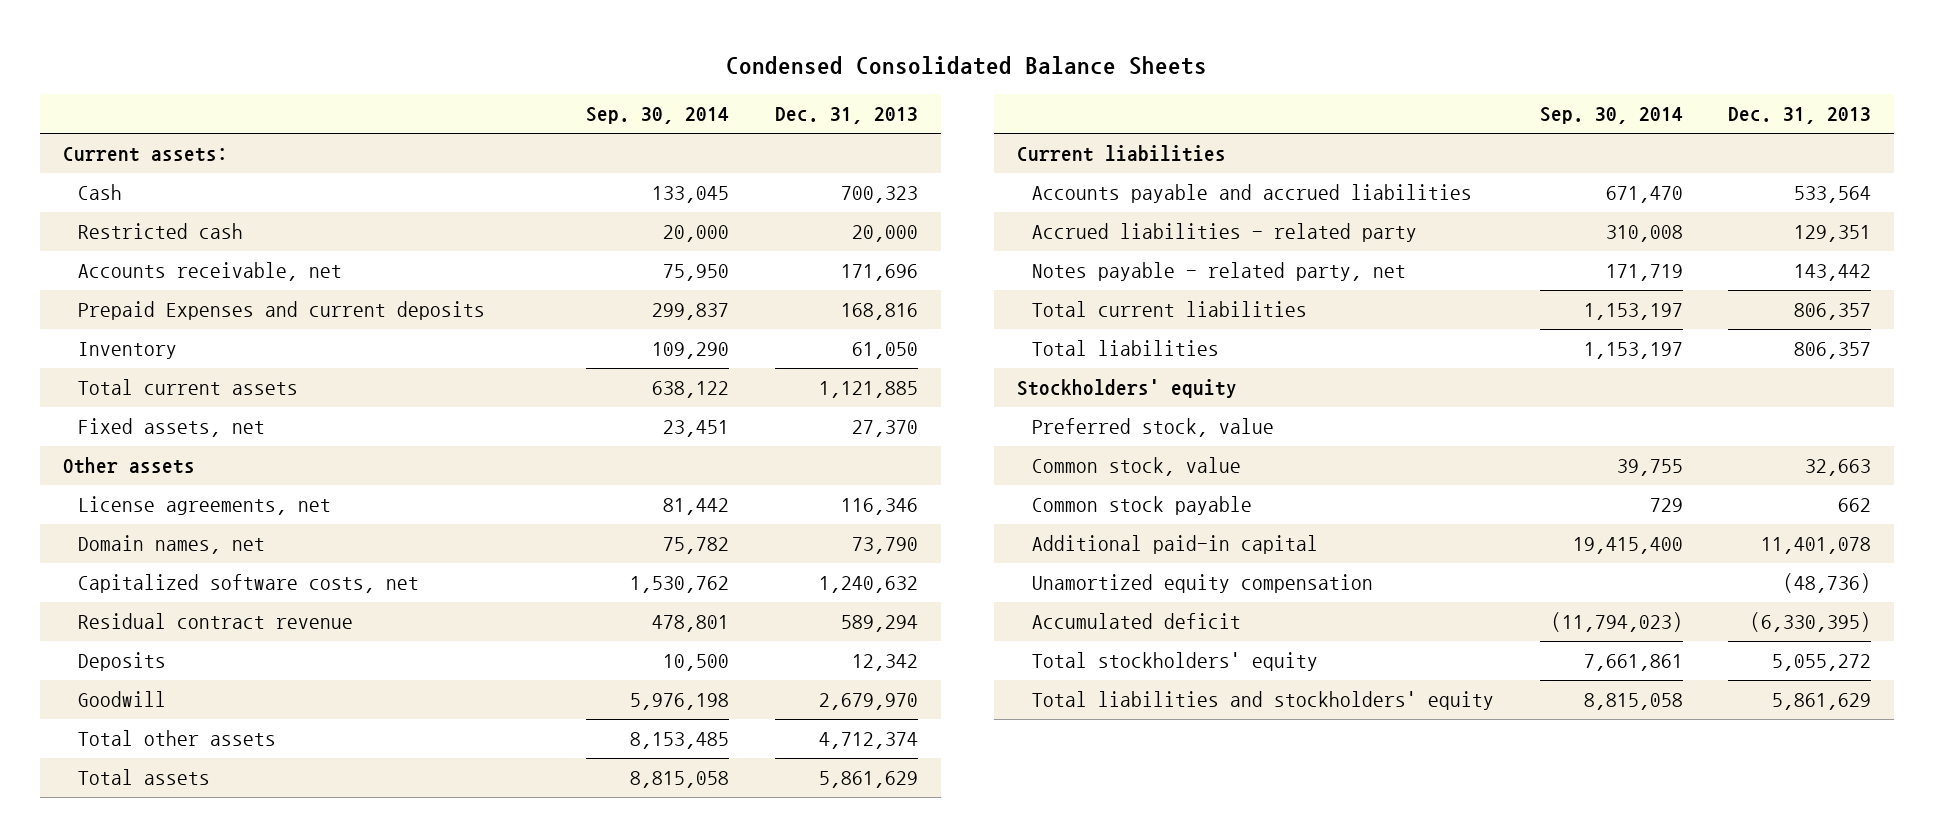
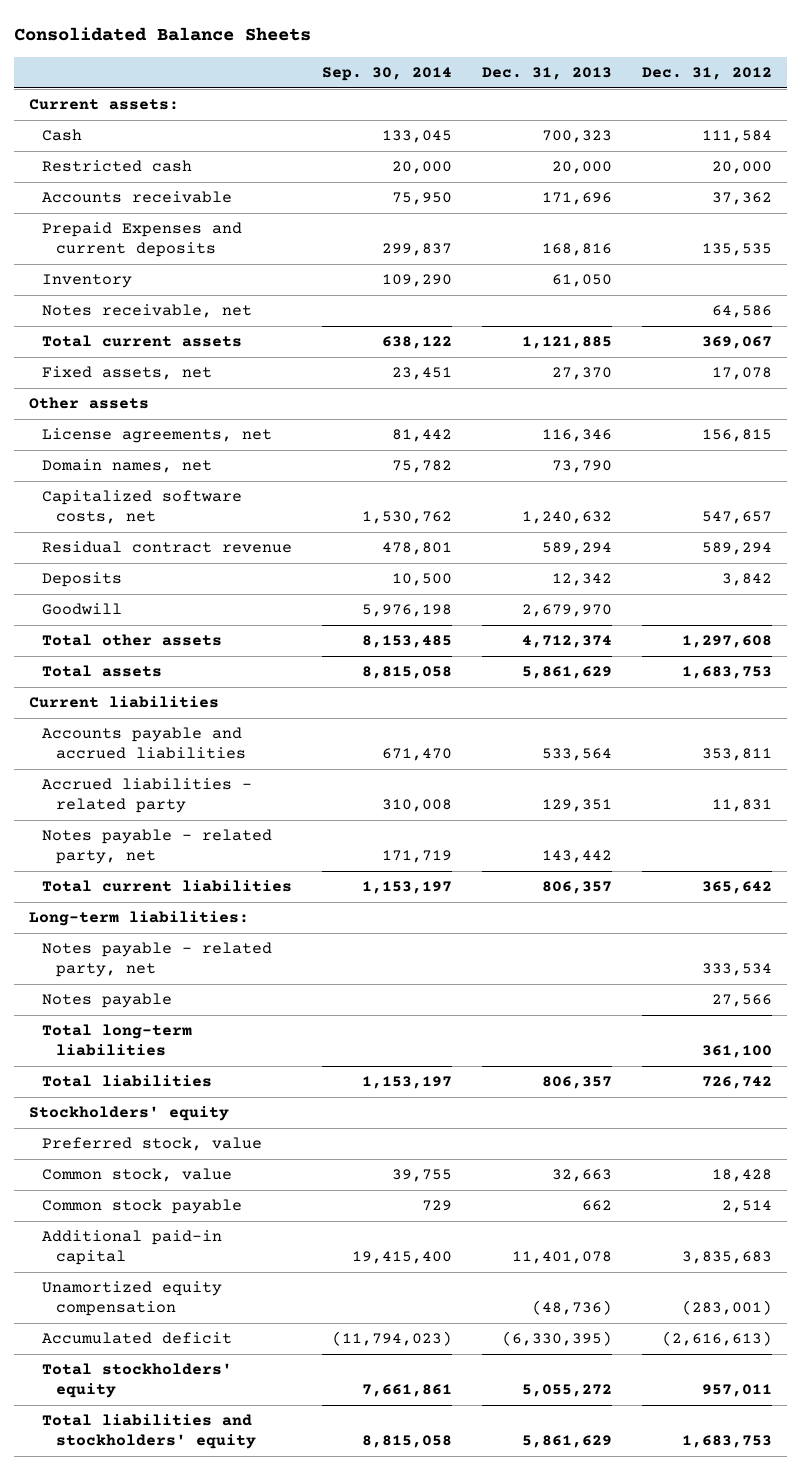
[726,55,1208,75] Condensed Consolidated Balance Sheets -> [14,27,312,42] Consolidated Balance Sheets
none -> [642,67,773,81] Dec. 31, 2012
[77,262,342,282] Accounts receivable, net -> [42,191,233,204] Accounts receivable
none -> [42,304,253,319] Notes receivable, net
none -> [29,911,250,927] Long-term liabilities:
none -> [42,942,273,978] Notes payable - related party, net
none -> [42,993,173,1009] Notes payable
none -> [42,1024,193,1057] Total long-term liabilities

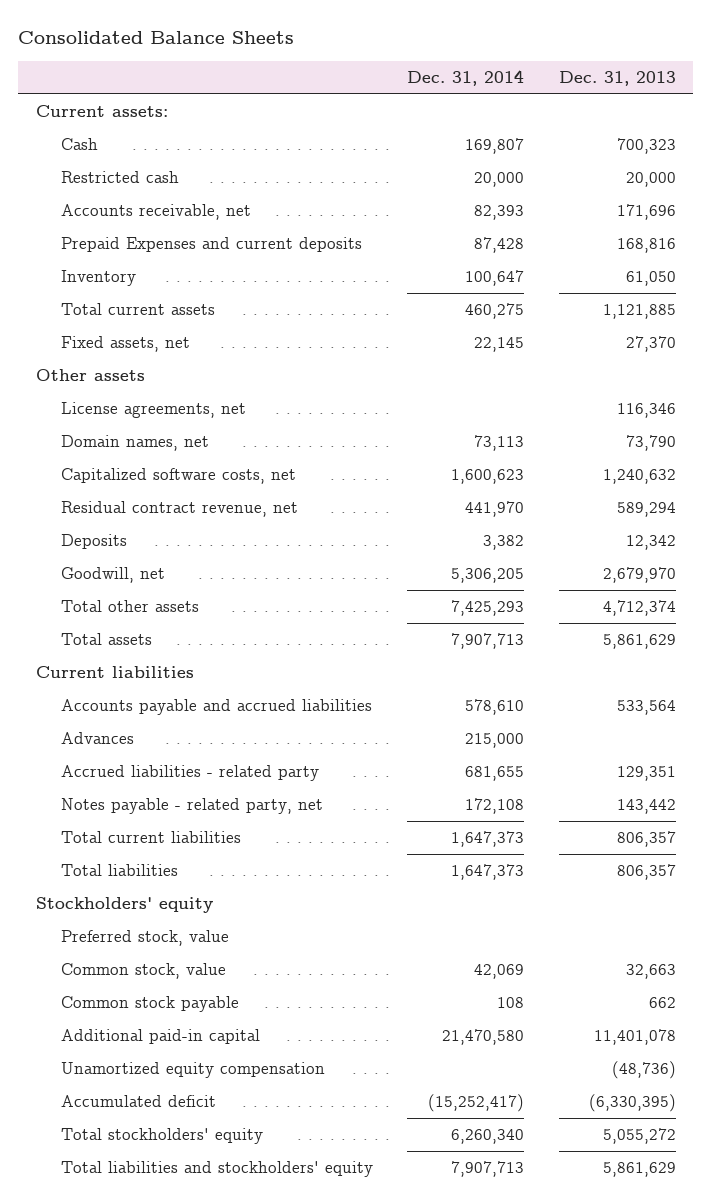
[322,67,453,82] Sep. 30, 2014 -> none
[642,67,773,81] Dec. 31, 2012 -> none
none -> [407,69,525,86] Dec. 31, 2014
[42,191,233,204] Accounts receivable -> [60,204,251,221] Accounts receivable, net
[42,304,253,319] Notes receivable, net -> none
[42,541,293,554] Residual contract revenue -> [60,501,298,518] Residual contract revenue, net
[42,603,123,616] Goodwill -> [60,567,165,584] Goodwill, net
none -> [60,732,134,745] Advances
[29,911,250,927] Long-term liabilities: -> none
[42,942,273,978] Notes payable - related party, net -> none
[42,993,173,1009] Notes payable -> none
[42,1024,193,1057] Total long-term liabilities -> none

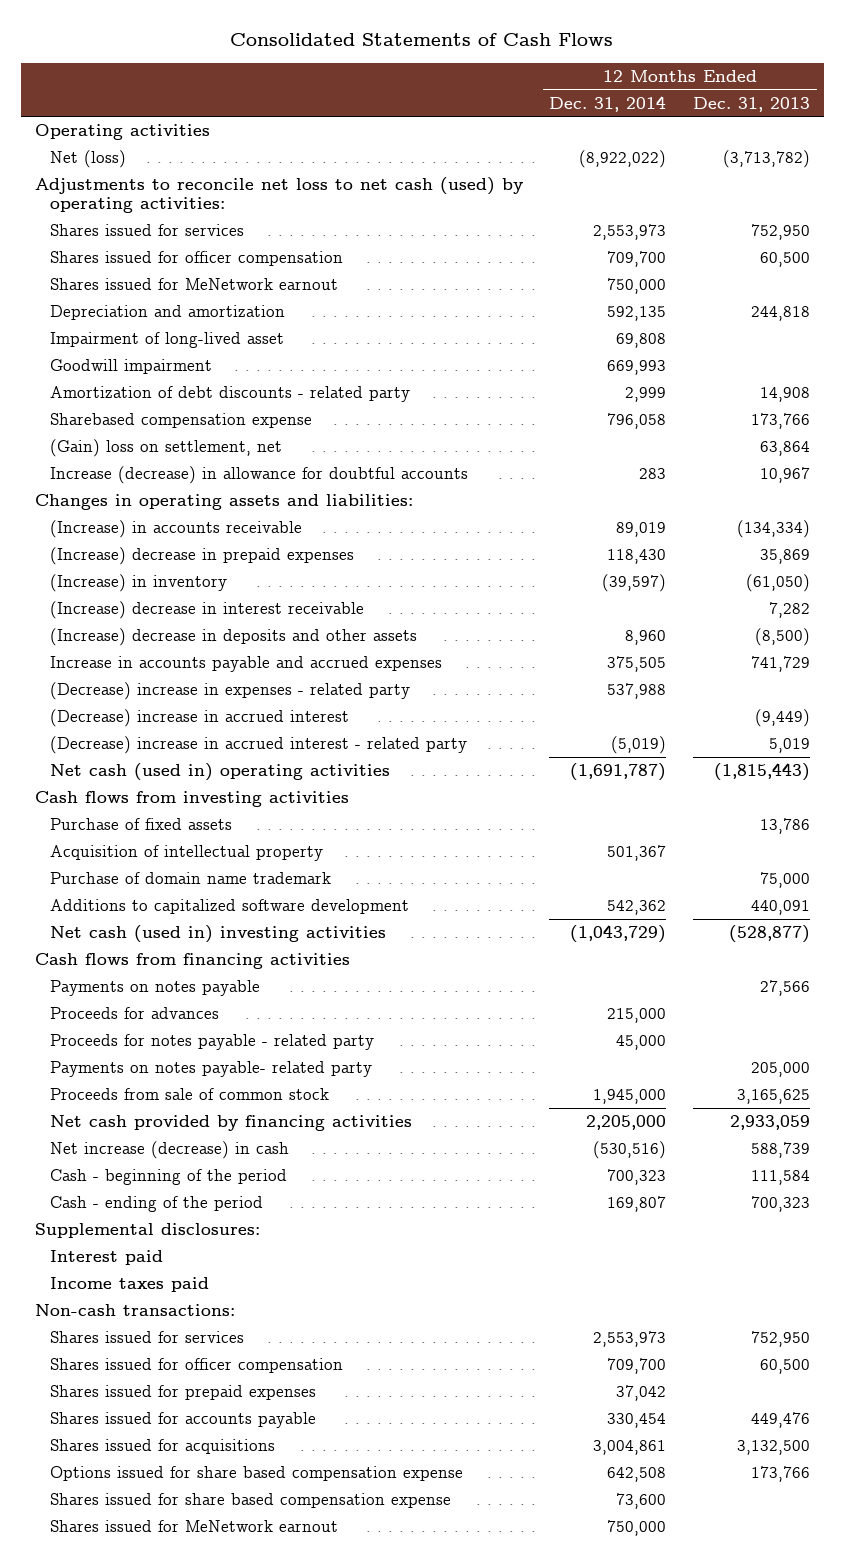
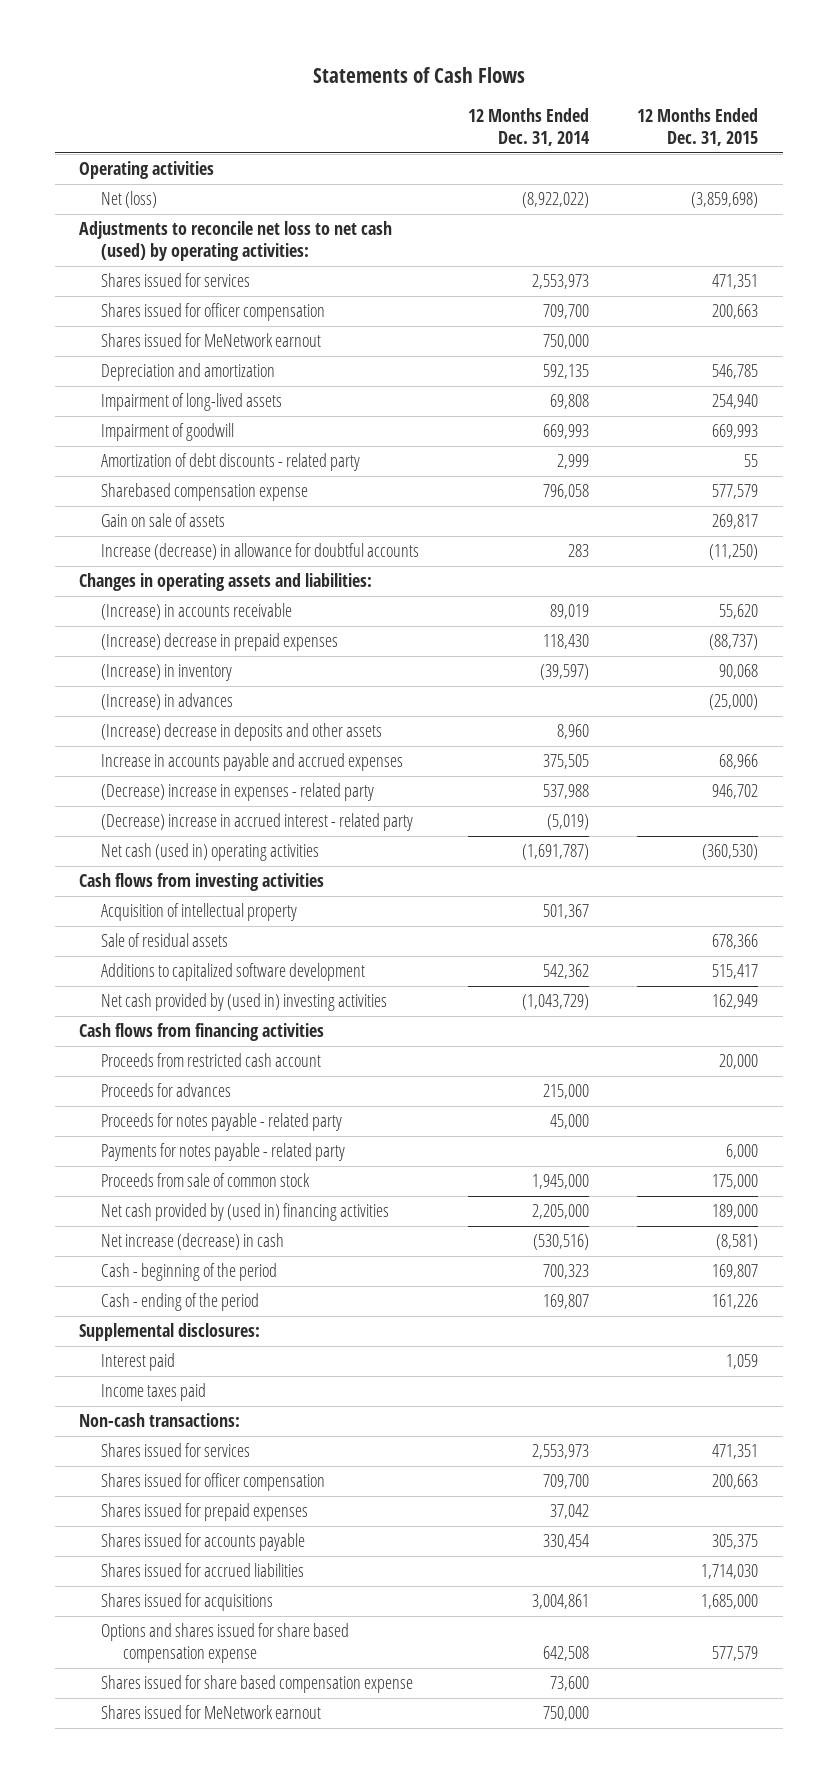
[230,33,614,47] Consolidated Statements of Cash Flows -> [312,66,525,83] Statements of Cash Flows
[693,96,811,112] Dec. 31, 2013 -> none
none -> [637,107,759,146] 12 Months Ended Dec. 31, 2015
[49,332,284,349] Impairment of long-lived asset -> [101,393,283,412] Impairment of long-lived assets
[49,359,212,375] Goodwill impairment -> [101,423,235,442] Impairment of goodwill
[49,439,282,458] (Gain) loss on settlement, net -> none
none -> [101,513,226,528] Gain on sale of assets
[49,601,364,620] (Increase) decrease in interest receivable -> none
none -> [101,693,234,711] (Increase) in advances
[49,709,349,728] (Decrease) increase in accrued interest -> none
[49,818,232,831] Purchase of fixed assets -> none
[49,872,331,885] Purchase of domain name trademark -> none
none -> [101,933,229,948] Sale of residual assets
[49,925,386,944] Net cash (used in) investing activities -> [101,993,388,1012] Net cash provided by (used in) investing activities
[49,980,260,997] Payments on notes payable -> none
none -> [101,1053,322,1068] Proceeds from restricted cash account
[49,1061,372,1078] Payments on notes payable- related party -> [101,1143,346,1162] Payments for notes payable - related party
[49,1115,412,1132] Net cash provided by financing activities -> [101,1203,390,1222] Net cash provided by (used in) financing activities
none -> [101,1563,305,1578] Shares issued for accrued liabilities
[49,1466,463,1482] Options issued for share based compensation expense -> [101,1623,350,1664] Options and shares issued for share based compensation expense

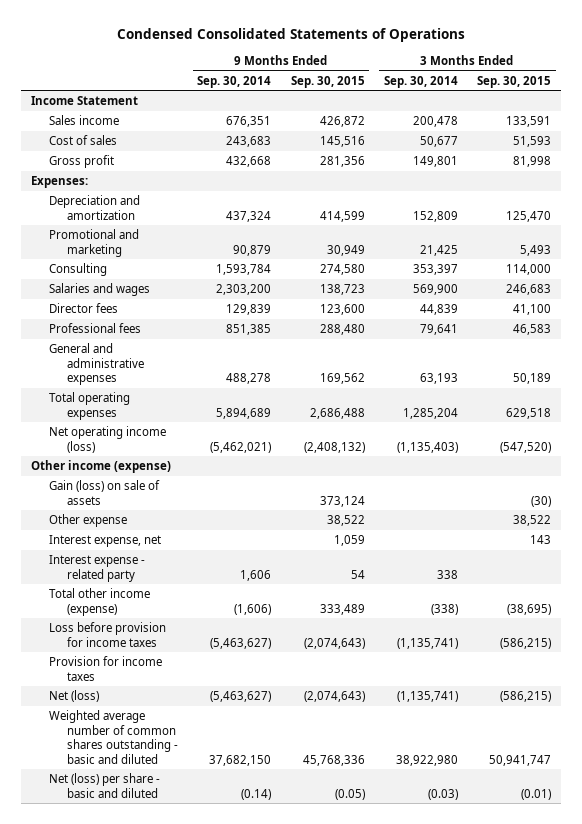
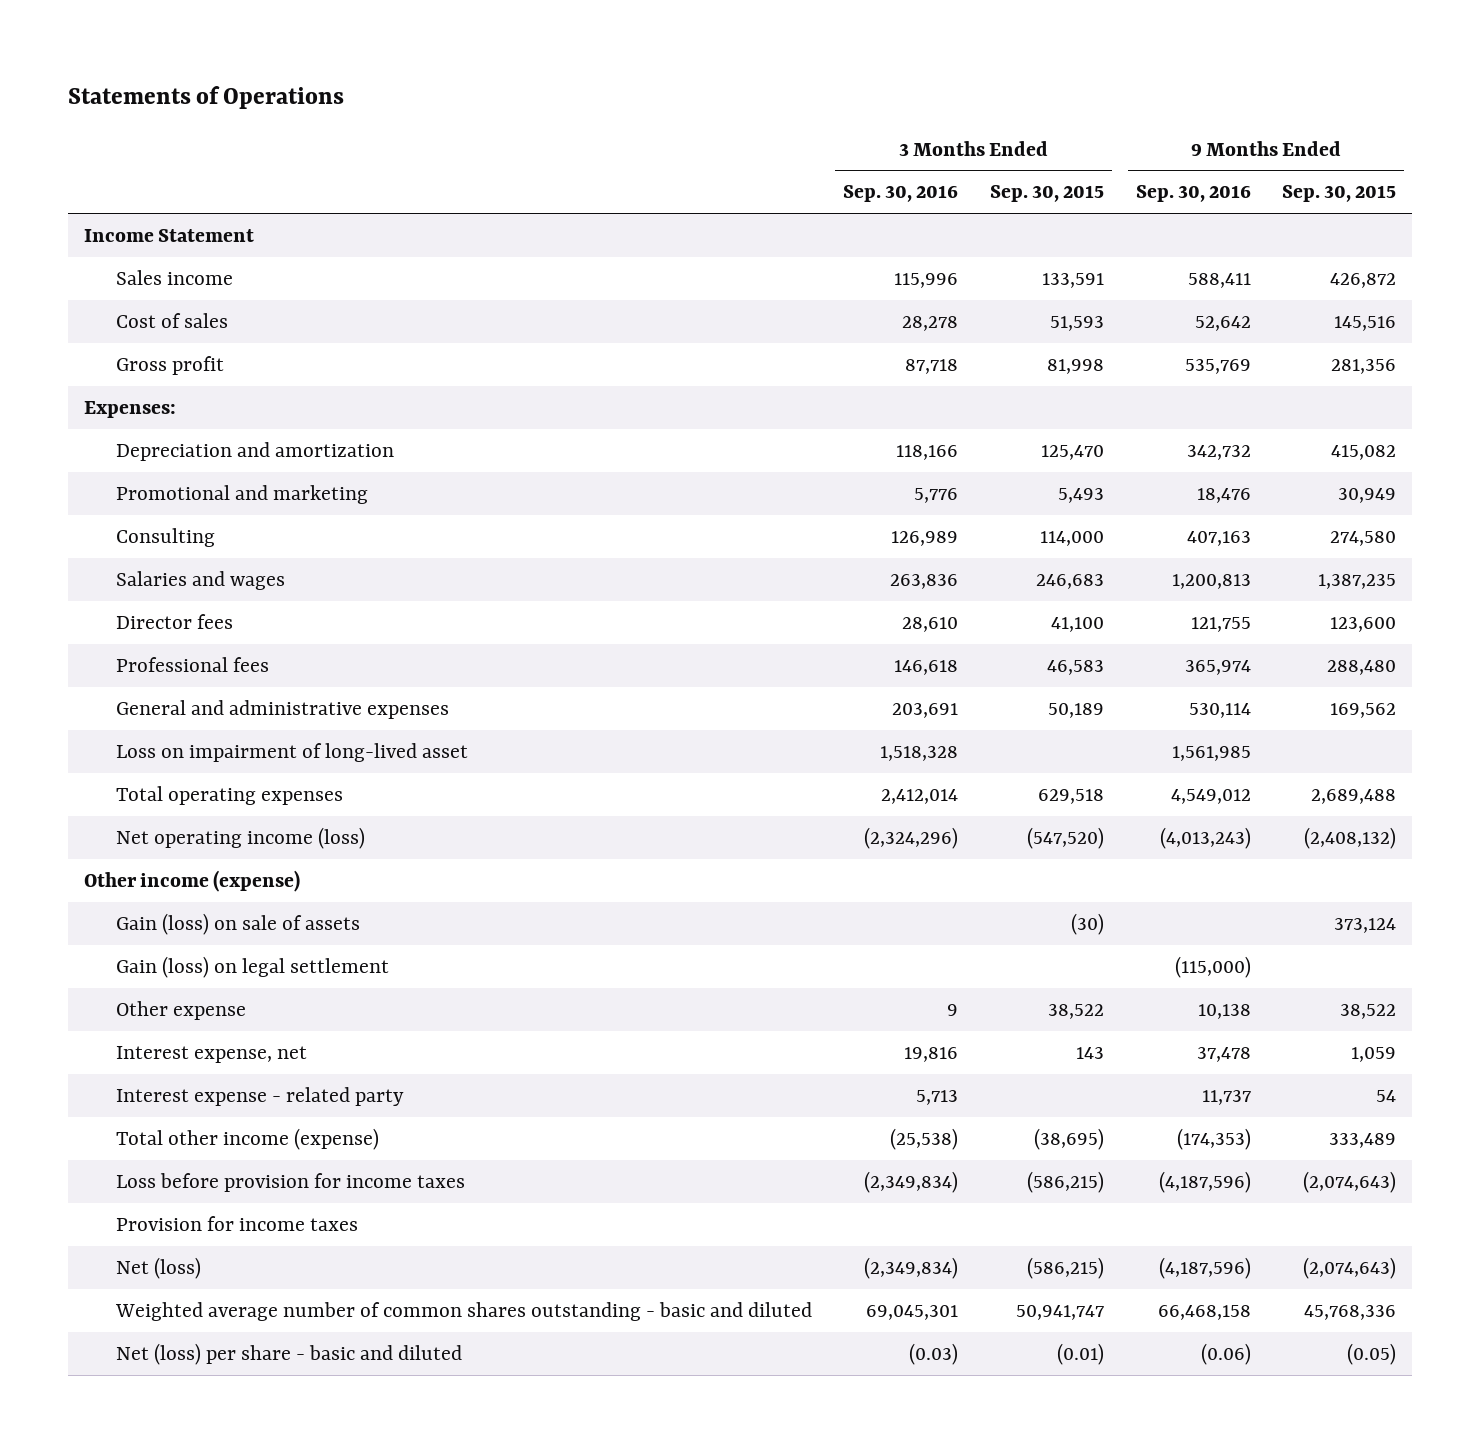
[116,28,465,43] Condensed Consolidated Statements of Operations -> [68,86,345,110] Statements of Operations
[197,75,272,88] Sep. 30, 2014 -> none
[383,75,458,88] Sep. 30, 2014 -> none
none -> [843,185,959,203] Sep. 30, 2016
none -> [1135,185,1251,203] Sep. 30, 2016
[319,210,365,222] 414,599 -> [1331,445,1397,461] 415,082
[319,284,365,296] 138,723 -> [1318,574,1397,590] 1,387,235
none -> [115,743,468,763] Loss on impairment of long-lived asset
[309,407,365,419] 2,686,488 -> [1311,789,1397,805] 2,689,488
none -> [115,956,389,979] Gain (loss) on legal settlement

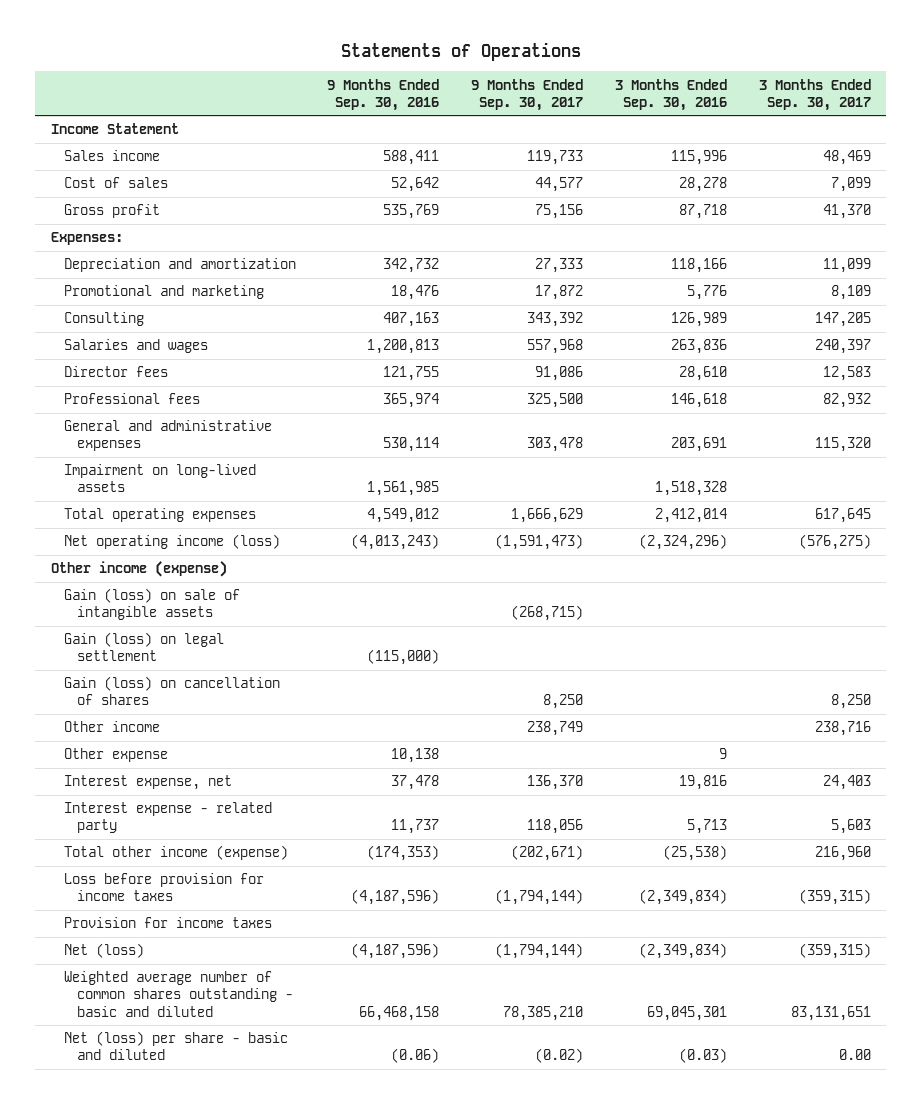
[989,185,1104,203] Sep. 30, 2015 -> none
[1282,185,1397,203] Sep. 30, 2015 -> none
none -> [471,78,584,111] 9 Months Ended Sep. 30, 2017
none -> [758,78,871,111] 3 Months Ended Sep. 30, 2017
[115,743,468,763] Loss on impairment of long-lived asset -> [63,464,256,493] Impairment on long-lived assets
[115,913,360,936] Gain (loss) on sale of assets -> [63,588,240,621] Gain (loss) on sale of intangible assets
none -> [63,676,280,706] Gain (loss) on cancellation of shares
none -> [63,721,160,733] Other income

